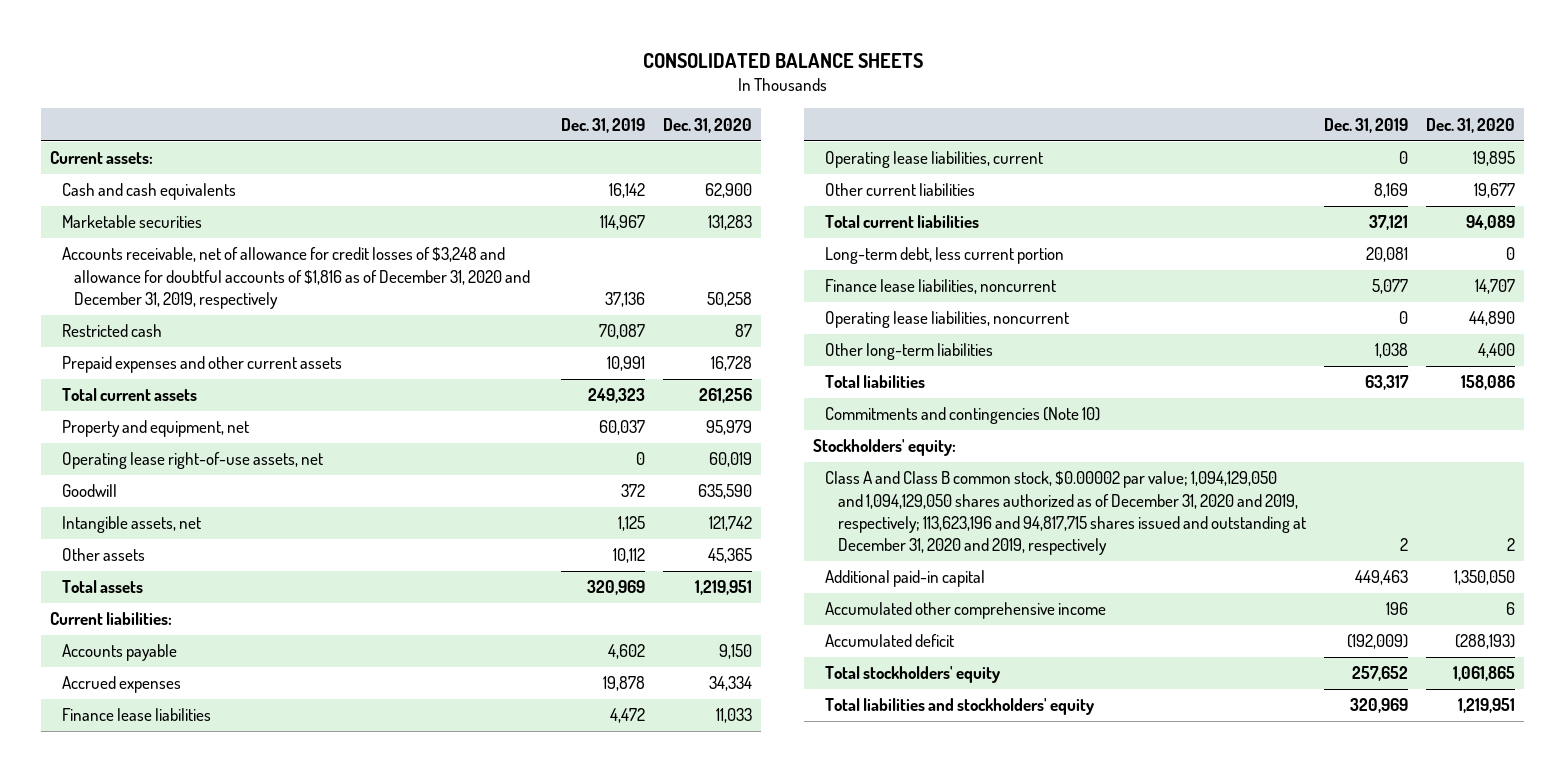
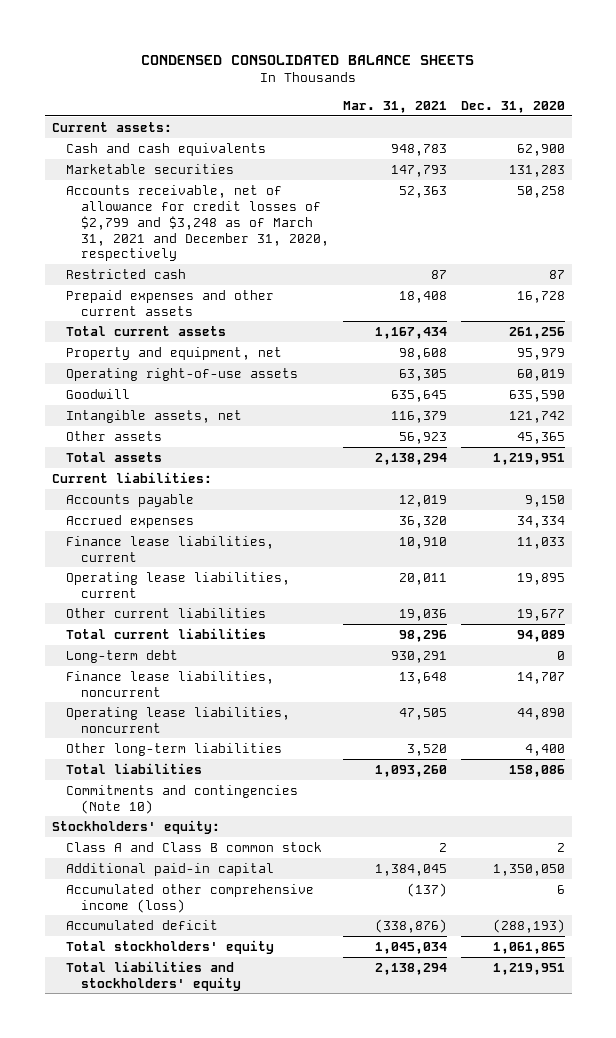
[642,52,923,68] CONSOLIDATED BALANCE SHEETS -> [141,54,475,65] CONDENSED CONSOLIDATED BALANCE SHEETS
[560,117,645,133] Dec. 31, 2019 -> none
none -> [342,100,447,113] Mar. 31, 2021
[62,247,531,309] Accounts receivable, net of allowance for credit losses of $3,248 and allowance for doubtful accounts of $1,816 as of December 31, 2020 and December 31, 2019, respectively -> [66,184,329,262] Accounts receivable, net of allowance for credit losses of $2,799 and $3,248 as of March 31, 2021 and December 31, 2020, respectively
[62,452,324,470] Operating lease right-of-use assets, net -> [66,367,299,381] Operating right-of-use assets
[62,708,212,722] Finance lease liabilities -> [66,535,275,562] Finance lease liabilities, current
[825,247,1065,265] Long-term debt, less current portion -> [66,649,179,663] Long-term debt
[825,471,1306,556] Class A and Class B common stock, $0.00002 par value; 1,094,129,050 and 1,094,129,050 shares authorized as of December 31, 2020 and 2019, respectively; 113,623,196 and 94,817,715 shares issued and outstanding at December 31, 2020 and 2019, respectively -> [66,841,323,852] Class A and Class B common stock
[825,602,1107,620] Accumulated other comprehensive income -> [66,883,315,913] Accumulated other comprehensive income (loss)

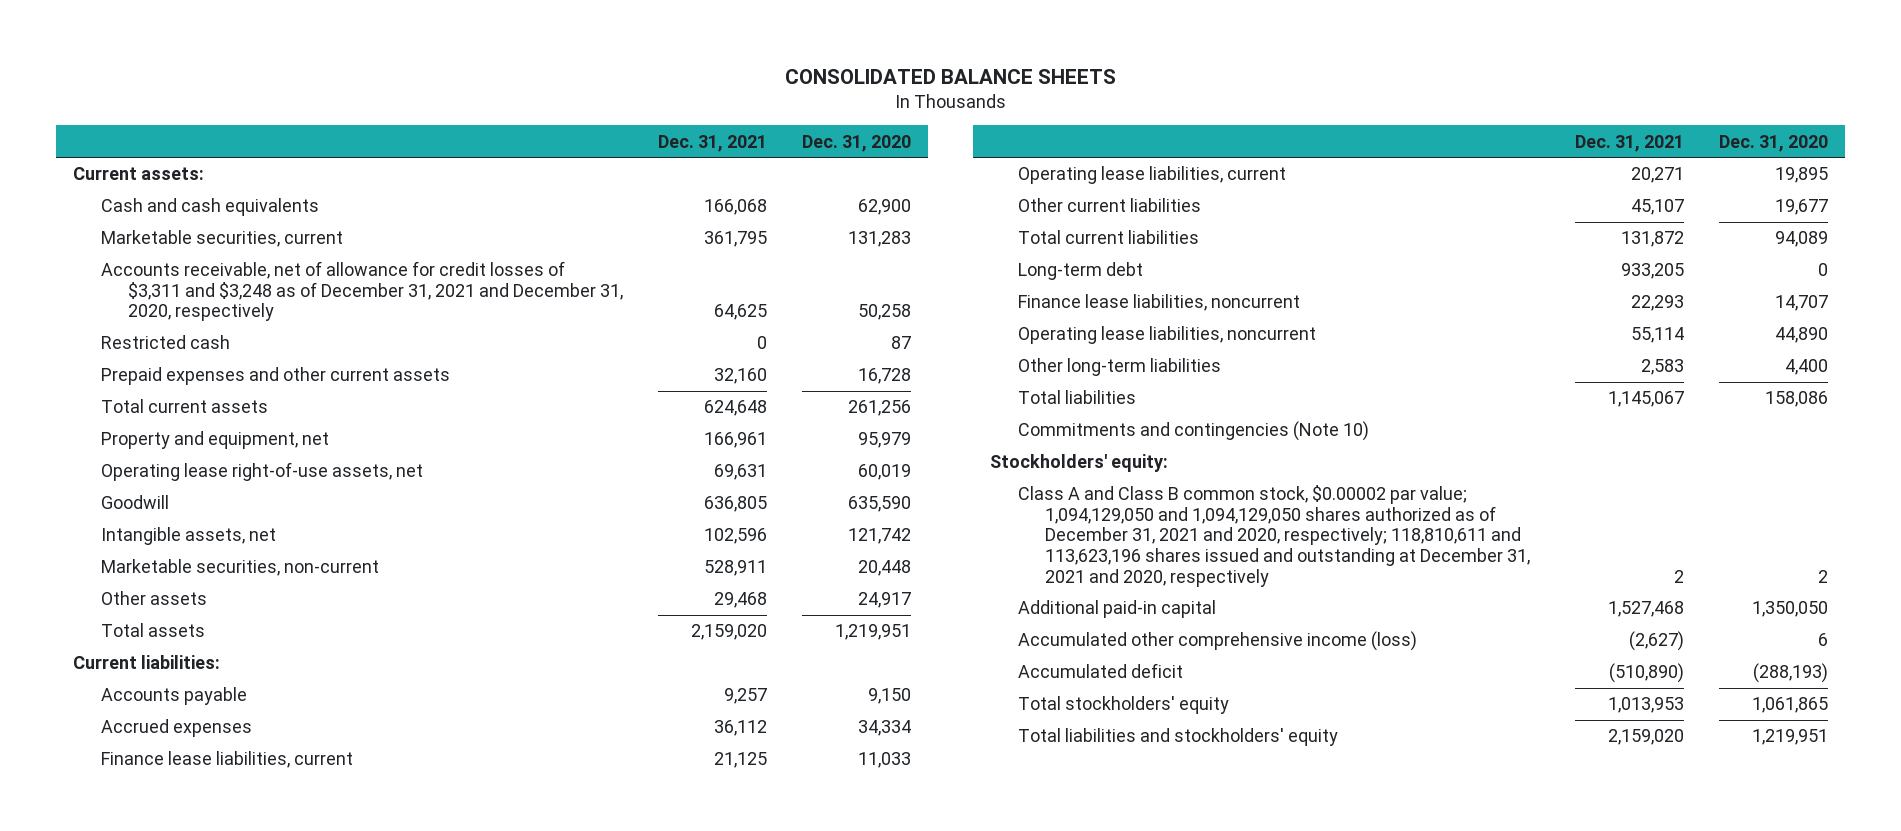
[141,54,475,65] CONDENSED CONSOLIDATED BALANCE SHEETS -> [784,68,1116,84] CONSOLIDATED BALANCE SHEETS
[342,100,447,113] Mar. 31, 2021 -> none
none -> [658,134,768,152] Dec. 31, 2021
[66,163,235,174] Marketable securities -> [100,230,343,248] Marketable securities, current
[66,184,329,262] Accounts receivable, net of allowance for credit losses of $2,799 and $3,248 as of March 31, 2021 and December 31, 2020, respectively -> [100,261,624,322] Accounts receivable, net of allowance for credit losses of $3,311 and $3,248 as of December 31, 2021 and December 31, 2020, respectively
[66,367,299,381] Operating right-of-use assets -> [100,462,423,482] Operating lease right-of-use assets, net
none -> [100,559,379,577] Marketable securities, non-current
[516,431,565,444] 45,365 -> [858,592,912,609] 24,917
[66,841,323,852] Class A and Class B common stock -> [1017,485,1531,587] Class A and Class B common stock, $0.00002 par value; 1,094,129,050 and 1,094,129,050 shares authorized as of December 31, 2021 and 2020, respectively; 118,810,611 and 113,623,196 shares issued and outstanding at December 31, 2021 and 2020, respectively

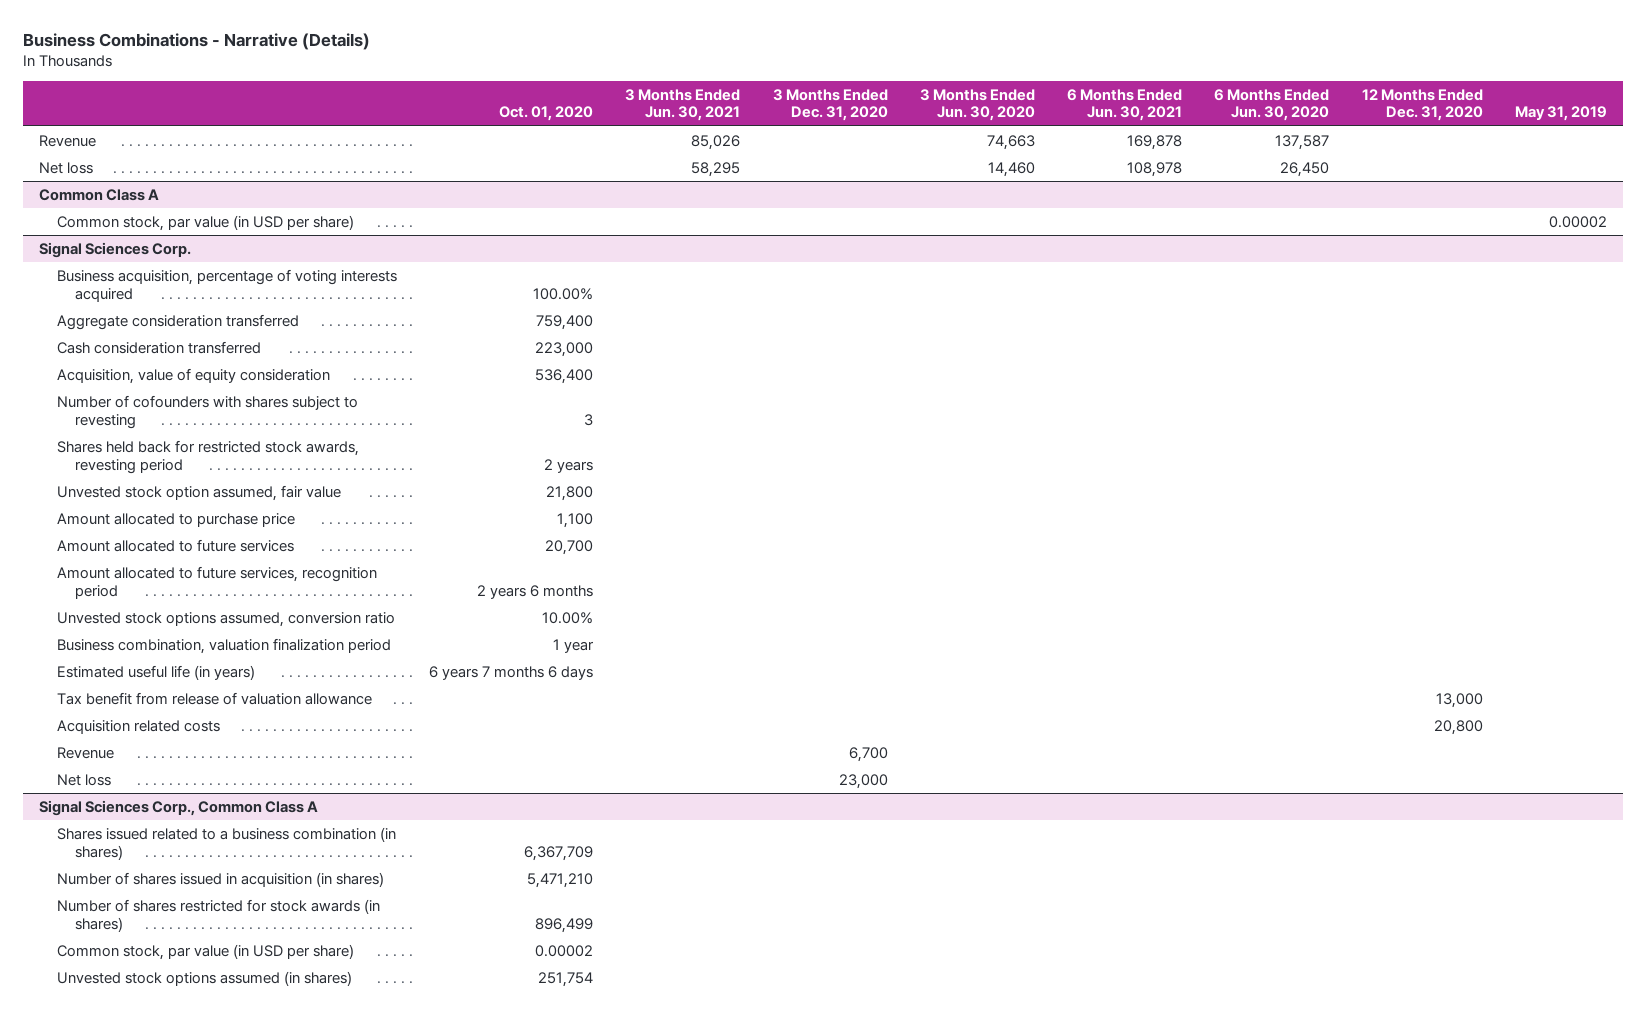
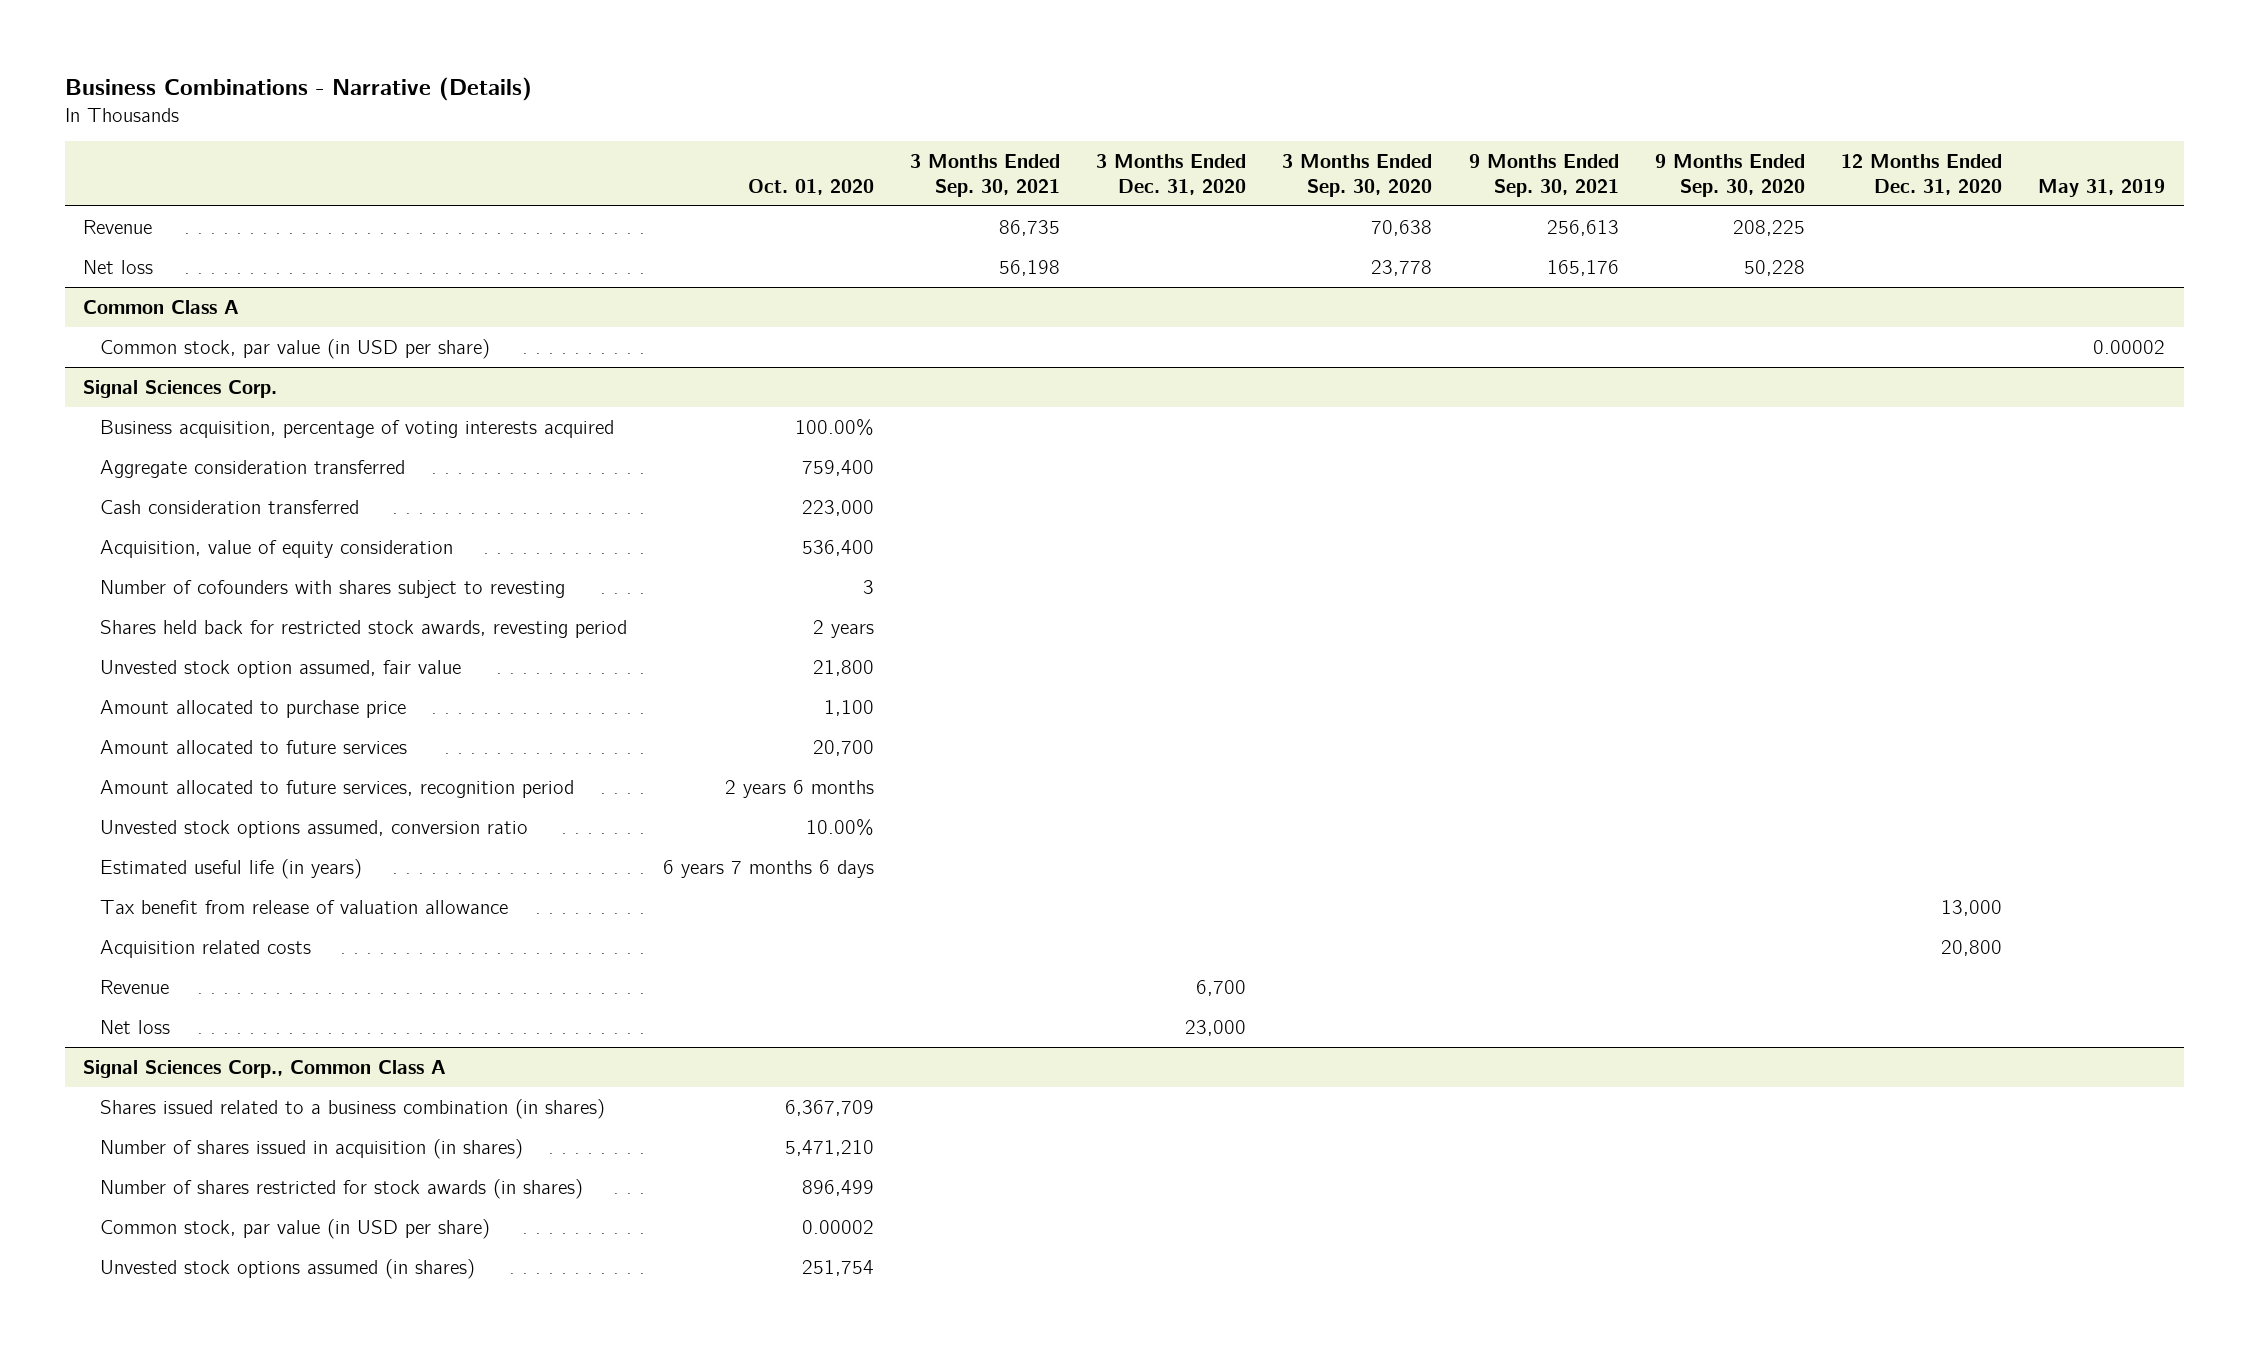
[625,88,741,122] 3 Months Ended Jun. 30, 2021 -> none
[919,88,1035,122] 3 Months Ended Jun. 30, 2020 -> none
[1067,88,1183,122] 6 Months Ended Jun. 30, 2021 -> none
[1214,88,1330,122] 6 Months Ended Jun. 30, 2020 -> none
none -> [910,153,1061,197] 3 Months Ended Sep. 30, 2021
none -> [1282,153,1433,197] 3 Months Ended Sep. 30, 2020
none -> [1468,153,1619,197] 9 Months Ended Sep. 30, 2021
none -> [1654,153,1805,197] 9 Months Ended Sep. 30, 2020
[56,637,391,654] Business combination, valuation finalization period -> none

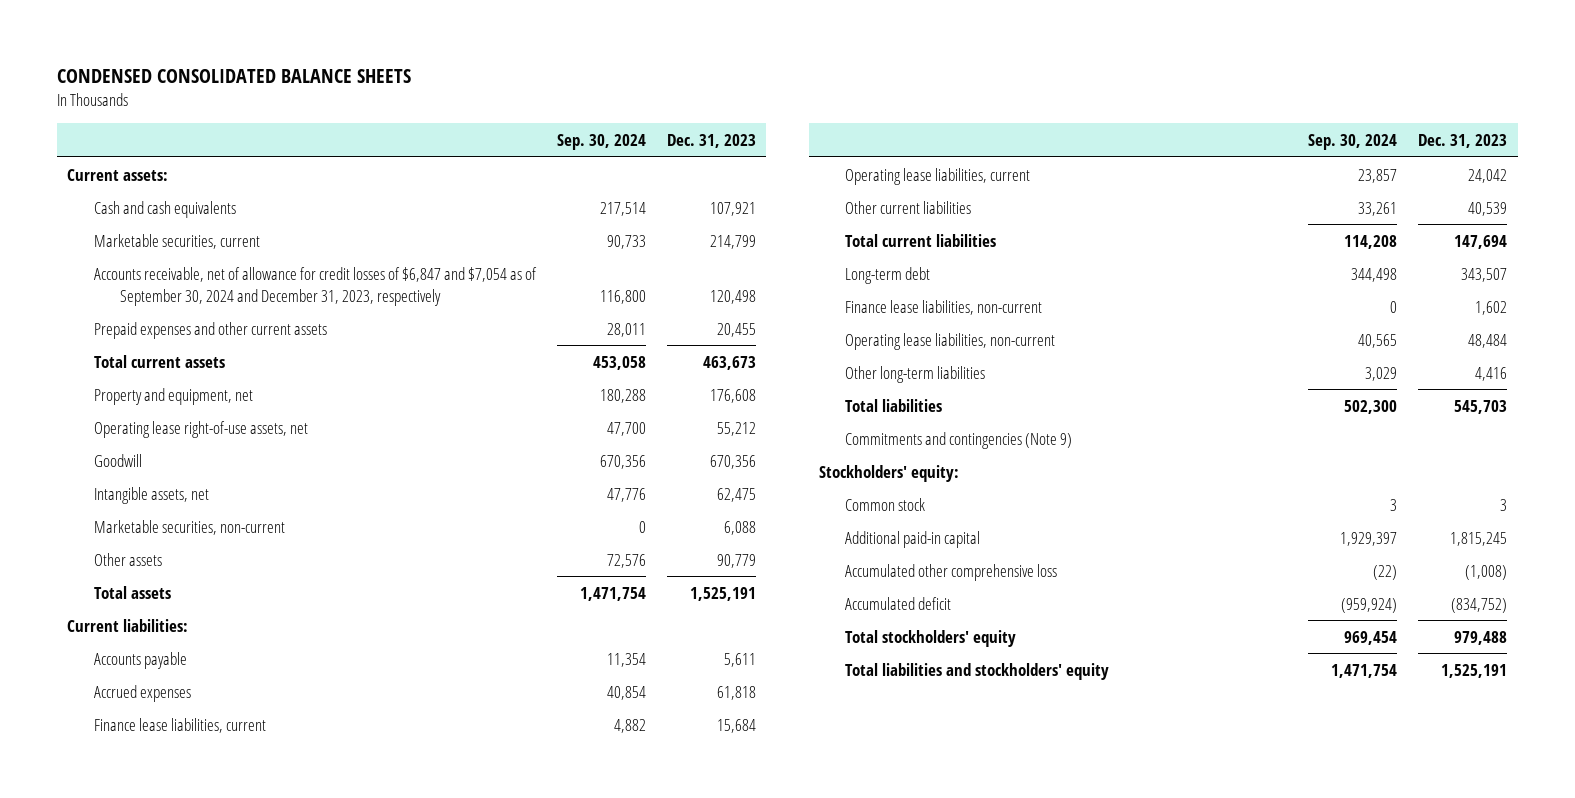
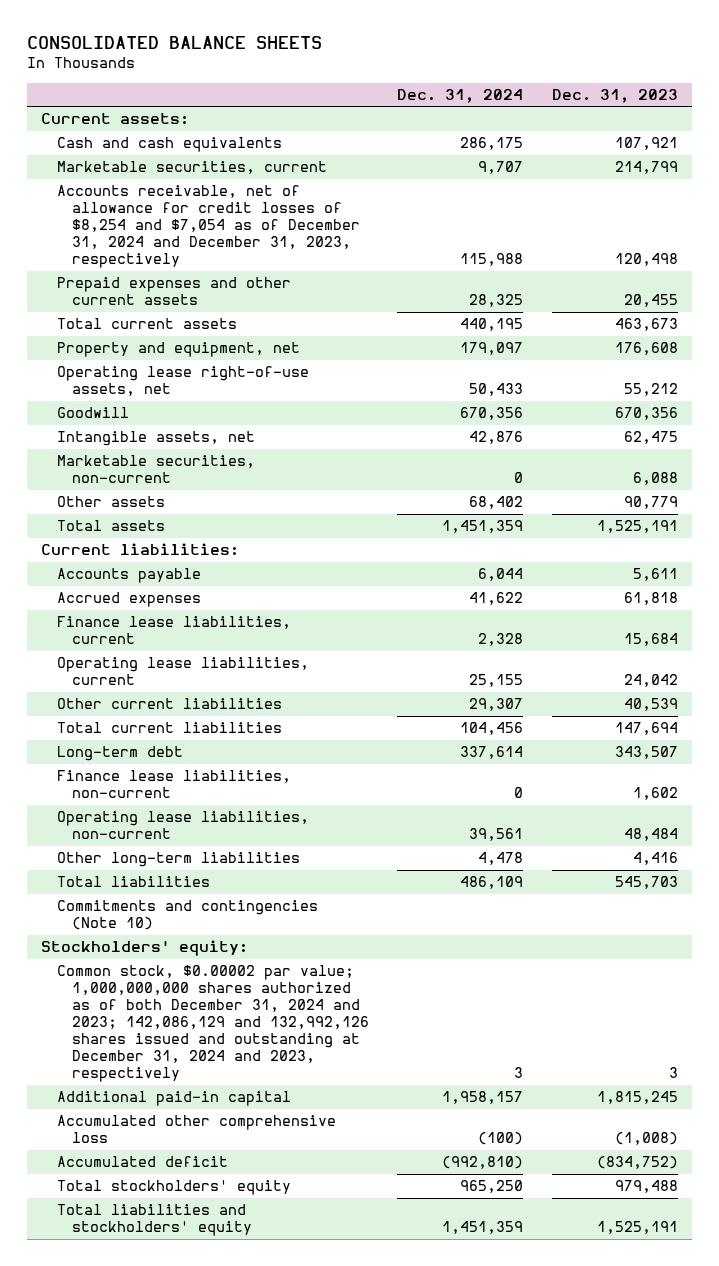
[57,69,412,84] CONDENSED CONSOLIDATED BALANCE SHEETS -> [26,35,322,49] CONSOLIDATED BALANCE SHEETS
[556,134,646,151] Sep. 30, 2024 -> none
none -> [397,88,524,103] Dec. 31, 2024
[93,266,537,306] Accounts receivable, net of allowance for credit losses of $6,847 and $7,054 as of September 30, 2024 and December 31, 2023, respectively -> [56,185,361,269] Accounts receivable, net of allowance for credit losses of $8,254 and $7,054 as of December 31, 2024 and December 31, 2023, respectively
[845,431,1073,449] Commitments and contingencies (Note 9) -> [56,900,318,931] Commitments and contingencies (Note 10)
[845,497,926,511] Common stock -> [56,965,370,1083] Common stock, $0.00002 par value; 1,000,000,000 shares authorized as of both December 31, 2024 and 2023; 142,086,129 and 132,992,126 shares issued and outstanding at December 31, 2024 and 2023, respectively

